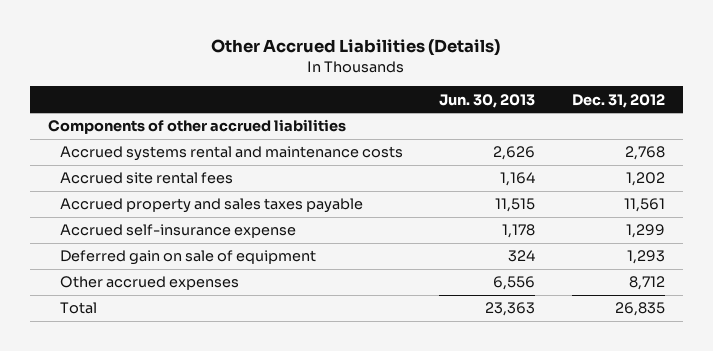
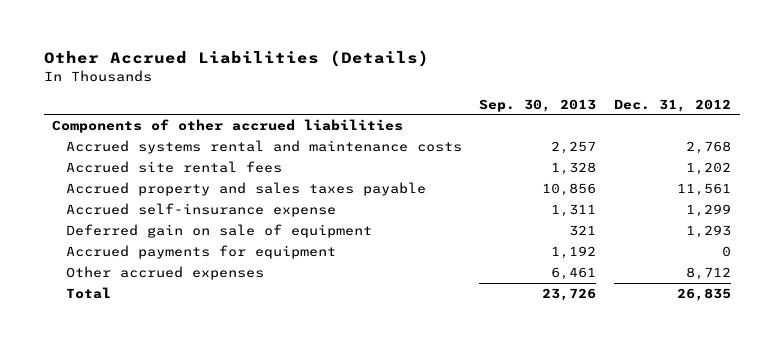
[439,93,536,108] Jun. 30, 2013 -> none
none -> [479,98,597,112] Sep. 30, 2013
none -> [65,244,336,259] Accrued payments for equipment

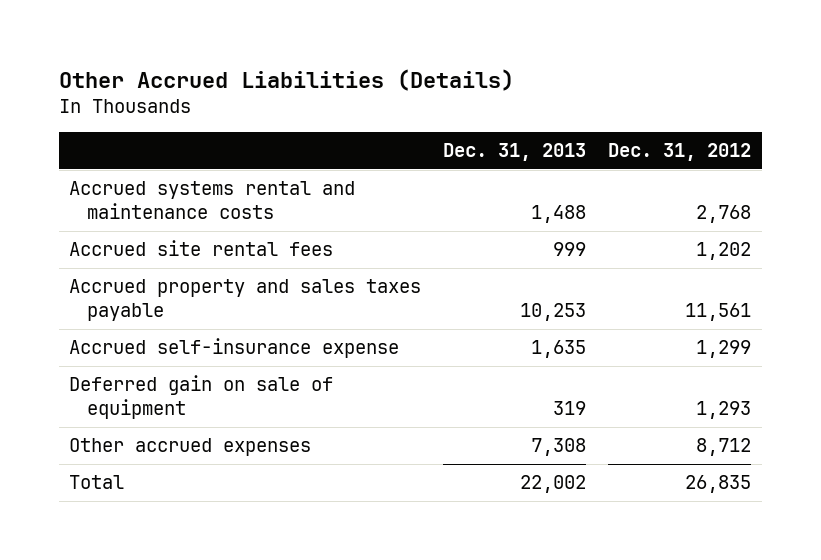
[479,98,597,112] Sep. 30, 2013 -> none
none -> [443,142,587,161] Dec. 31, 2013
[52,118,404,133] Components of other accrued liabilities -> none
[65,244,336,259] Accrued payments for equipment -> none

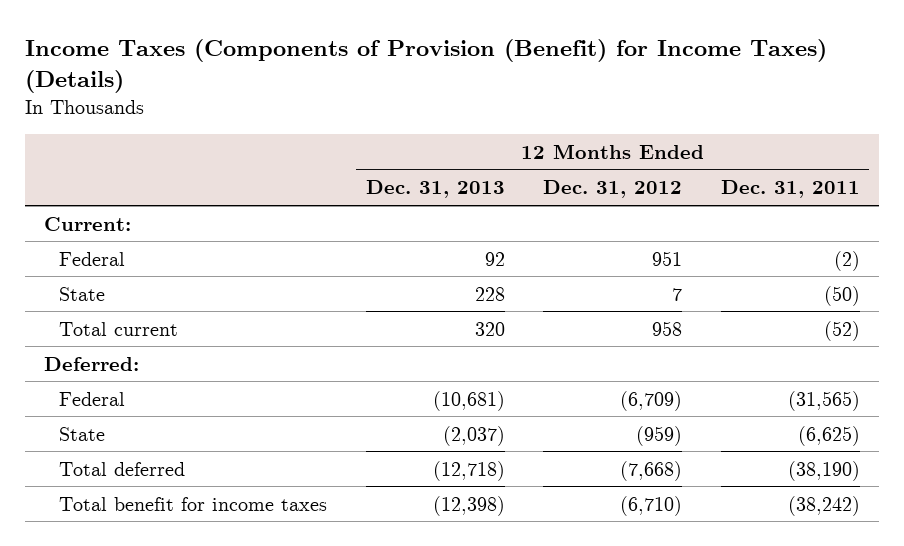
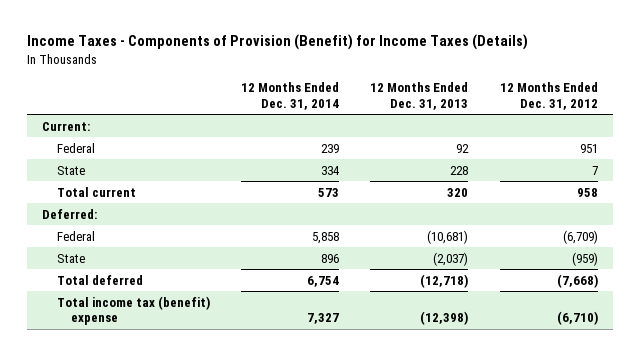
[24,39,827,94] Income Taxes (Components of Provision (Benefit) for Income Taxes) (Details) -> [26,34,528,51] Income Taxes - Components of Provision (Benefit) for Income Taxes (Details)
[720,180,860,199] Dec. 31, 2011 -> none
none -> [241,82,340,110] 12 Months Ended Dec. 31, 2014
[59,496,328,511] Total benefit for income taxes -> [56,295,210,326] Total income tax (benefit) expense

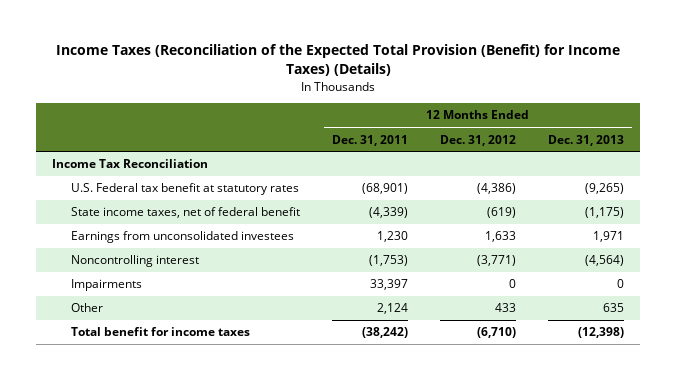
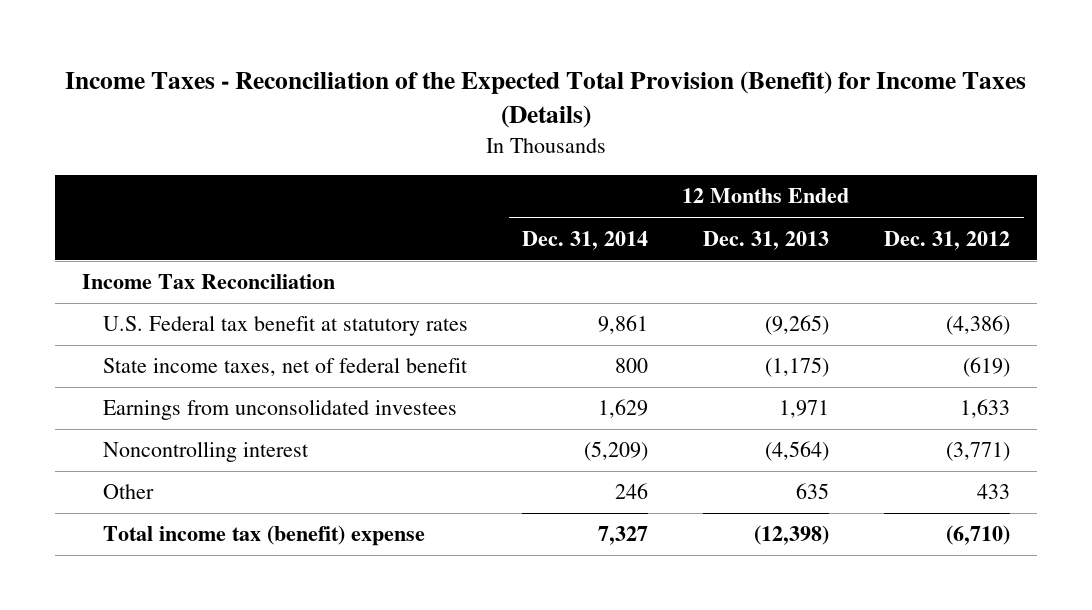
[56,44,621,77] Income Taxes (Reconciliation of the Expected Total Provision (Benefit) for Income Taxes) (Details) -> [65,70,1027,129] Income Taxes - Reconciliation of the Expected Total Provision (Benefit) for Income Taxes (Details)
[332,134,409,146] Dec. 31, 2011 -> none
none -> [522,230,649,250] Dec. 31, 2014
[71,279,143,292] Impairments -> none
[71,327,251,337] Total benefit for income taxes -> [102,525,425,547] Total income tax (benefit) expense

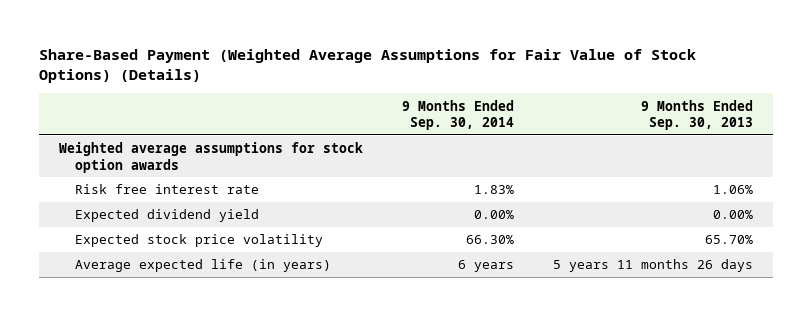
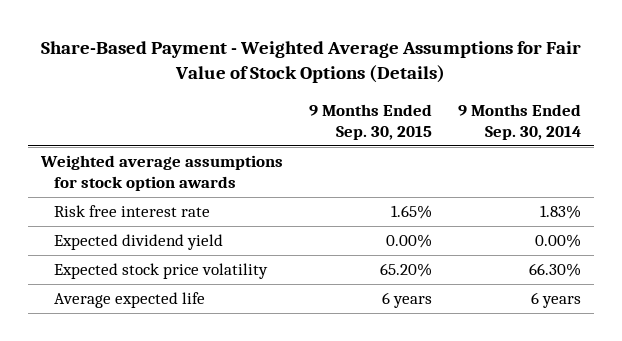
[39,48,697,84] Share-Based Payment (Weighted Average Assumptions for Fair Value of Stock Options) (Details) -> [40,40,581,84] Share-Based Payment - Weighted Average Assumptions for Fair Value of Stock Options (Details)
[641,99,754,131] 9 Months Ended Sep. 30, 2013 -> none
none -> [308,104,432,140] 9 Months Ended Sep. 30, 2015
[74,259,331,273] Average expected life (in years) -> [54,292,206,309] Average expected life

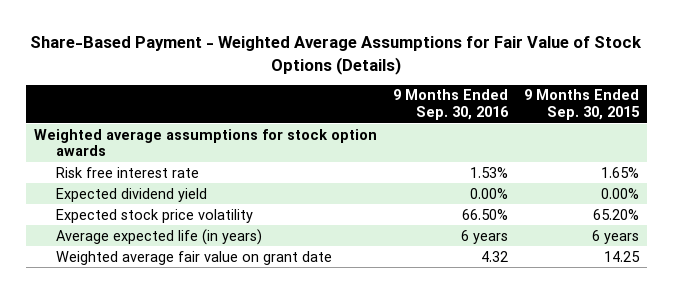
[457,104,581,140] 9 Months Ended Sep. 30, 2014 -> none
none -> [392,89,509,120] 9 Months Ended Sep. 30, 2016
[54,292,206,309] Average expected life -> [56,228,263,245] Average expected life (in years)
none -> [56,250,333,265] Weighted average fair value on grant date

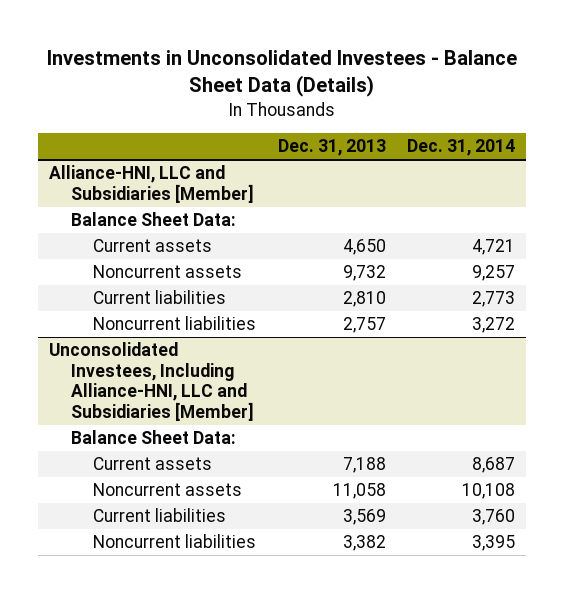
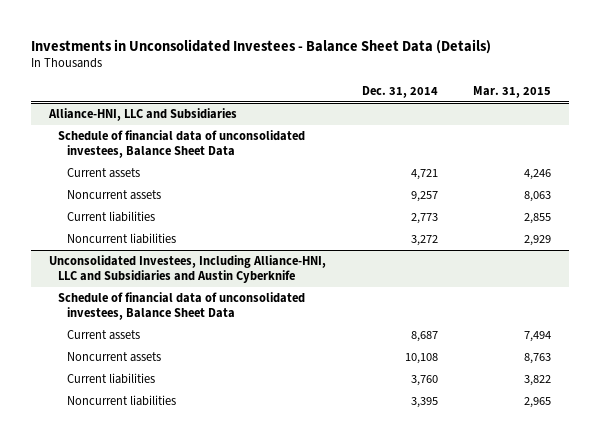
[277,139,386,157] Dec. 31, 2013 -> none
none -> [473,85,552,98] Mar. 31, 2015
[49,165,255,203] Alliance-HNI, LLC and Subsidiaries [Member] -> [48,107,238,121] Alliance-HNI, LLC and Subsidiaries
[71,212,237,227] Balance Sheet Data: -> [58,129,306,159] Schedule of financial data of unconsolidated investees, Balance Sheet Data
[49,342,255,421] Unconsolidated Investees, Including Alliance-HNI, LLC and Subsidiaries [Member] -> [49,254,327,284] Unconsolidated Investees, Including Alliance-HNI, LLC and Subsidiaries and Austin Cyberknife
[71,430,237,445] Balance Sheet Data: -> [58,291,306,321] Schedule of financial data of unconsolidated investees, Balance Sheet Data

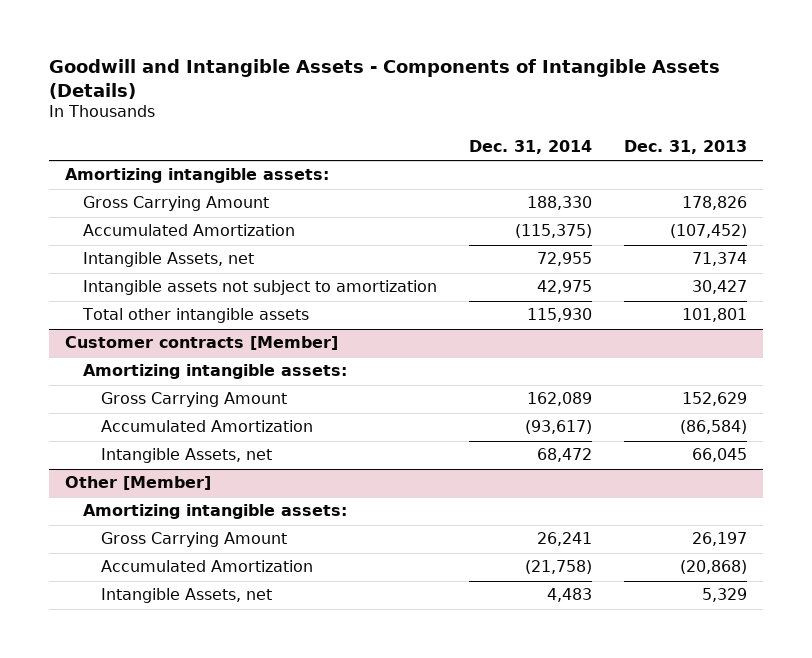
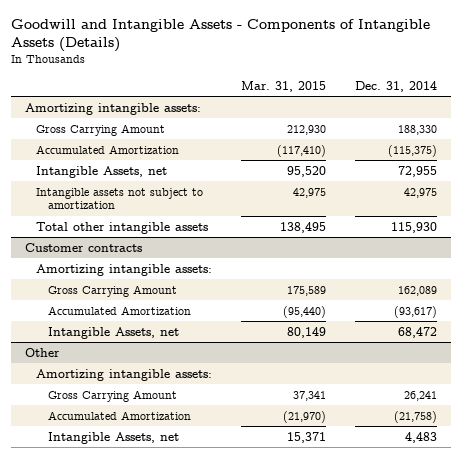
[623,140,747,155] Dec. 31, 2013 -> none
none -> [241,80,327,92] Mar. 31, 2015
[65,336,339,351] Customer contracts [Member] -> [25,242,143,252] Customer contracts
[65,476,212,491] Other [Member] -> [25,347,61,357] Other

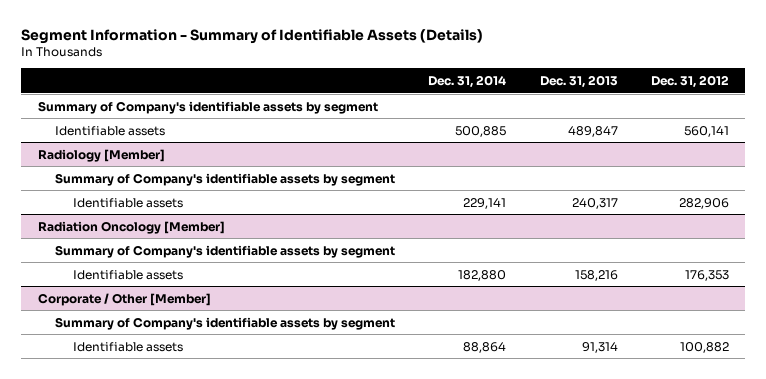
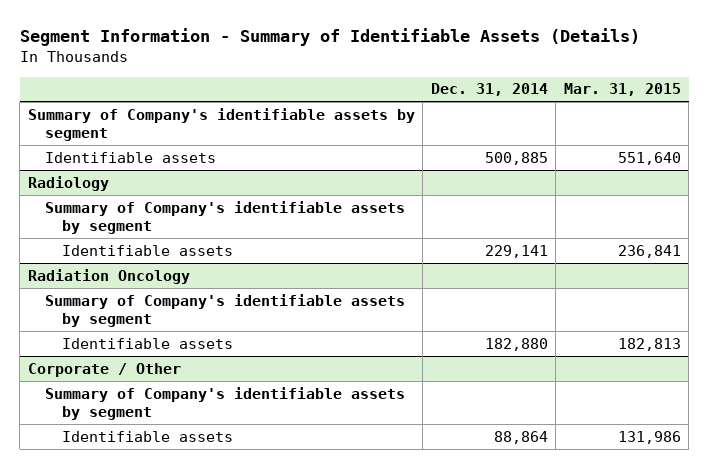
[539,75,618,89] Dec. 31, 2013 -> none
[650,75,729,89] Dec. 31, 2012 -> none
none -> [563,83,681,97] Mar. 31, 2015
[37,148,165,162] Radiology [Member] -> [27,175,109,191] Radiology
[37,220,225,234] Radiation Oncology [Member] -> [27,268,190,284] Radiation Oncology
[37,292,211,306] Corporate / Other [Member] -> [27,362,181,377] Corporate / Other

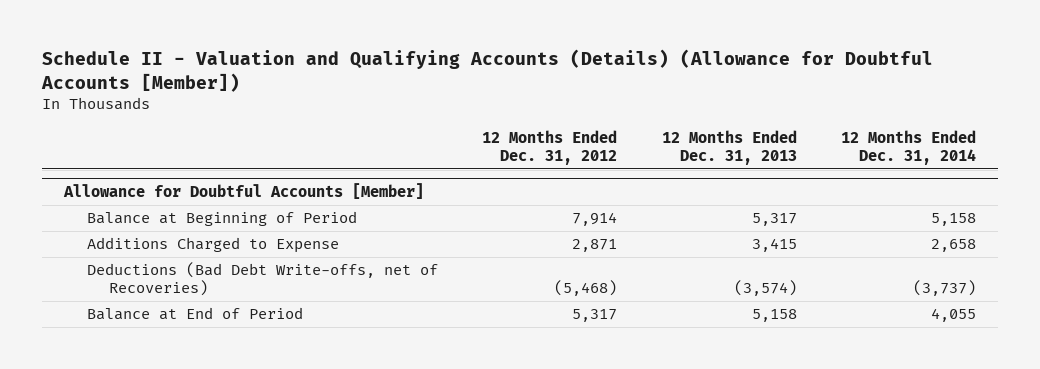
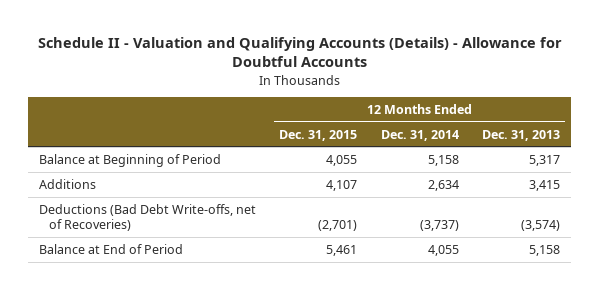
[40,49,933,92] Schedule II - Valuation and Qualifying Accounts (Details) (Allowance for Doubtful Accounts [Member]) -> [37,36,562,68] Schedule II - Valuation and Qualifying Accounts (Details) - Allowance for Doubtful Accounts
[482,129,618,165] 12 Months Ended Dec. 31, 2012 -> none
none -> [279,129,358,141] Dec. 31, 2015
[63,183,425,200] Allowance for Doubtful Accounts [Member] -> none
[86,237,339,254] Additions Charged to Expense -> [39,178,97,189] Additions
[931,239,977,253] 2,658 -> [427,179,459,191] 2,634

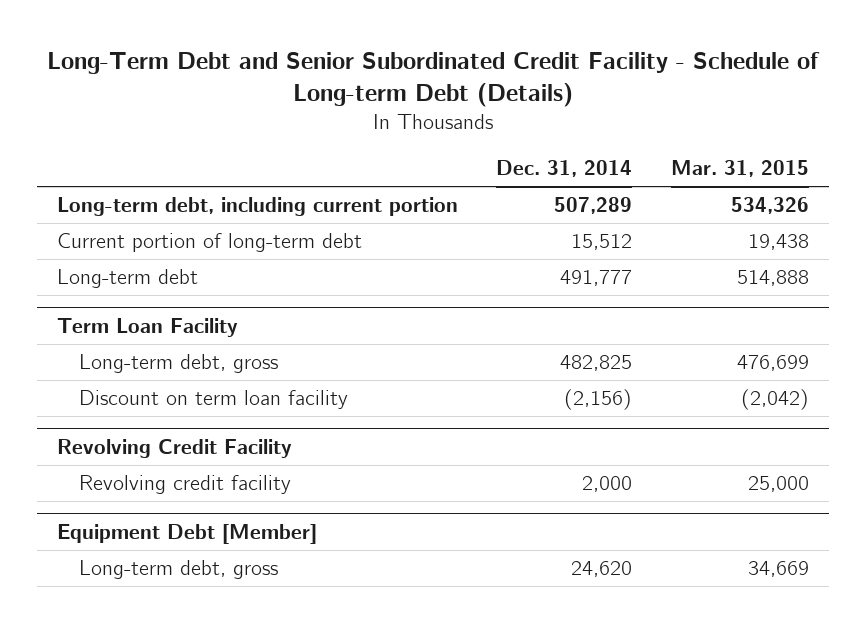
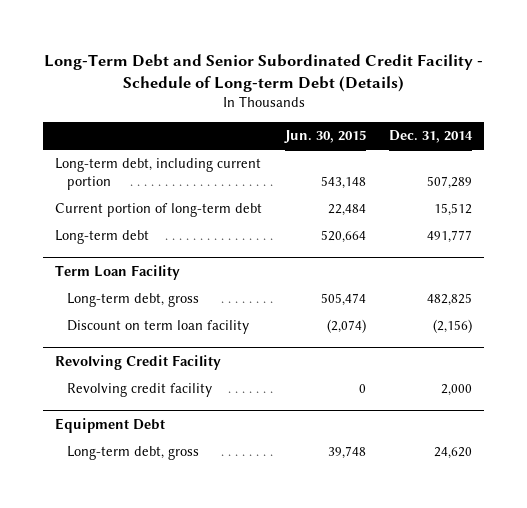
[671,160,810,178] Mar. 31, 2015 -> none
none -> [284,130,367,144] Jun. 30, 2015
[56,524,317,545] Equipment Debt [Member] -> [54,418,165,434] Equipment Debt

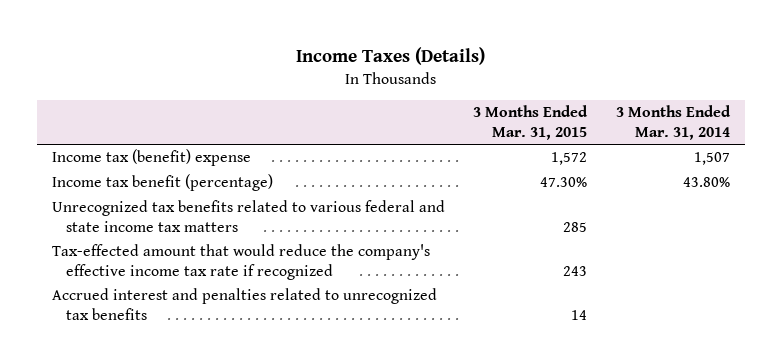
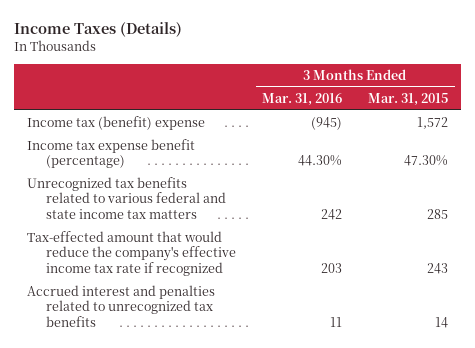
[616,105,732,140] 3 Months Ended Mar. 31, 2014 -> none
none -> [262,92,343,106] Mar. 31, 2016
[51,174,273,192] Income tax benefit (percentage) -> [27,139,196,169] Income tax expense benefit (percentage)

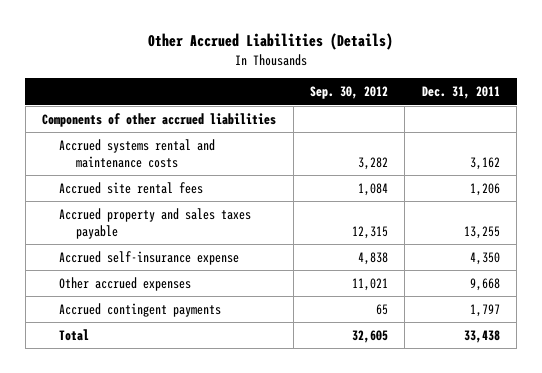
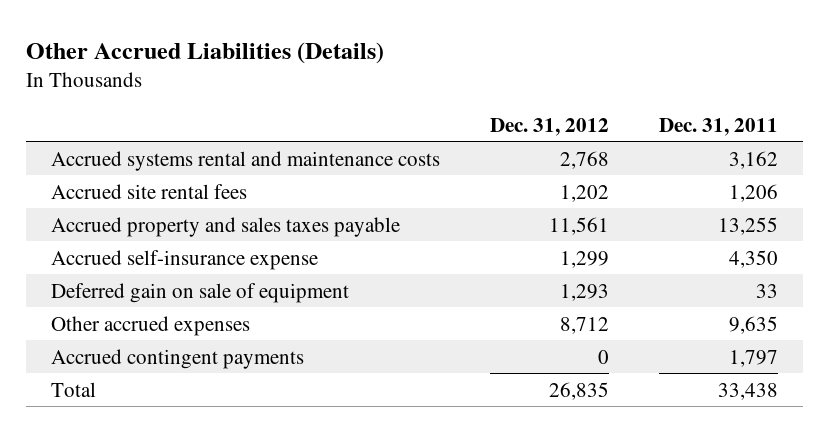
[309,86,388,100] Sep. 30, 2012 -> none
none -> [490,117,610,136] Dec. 31, 2012
[42,112,277,127] Components of other accrued liabilities -> none
none -> [51,282,350,303] Deferred gain on sale of equipment
[469,277,500,291] 9,668 -> [728,315,778,334] 9,635

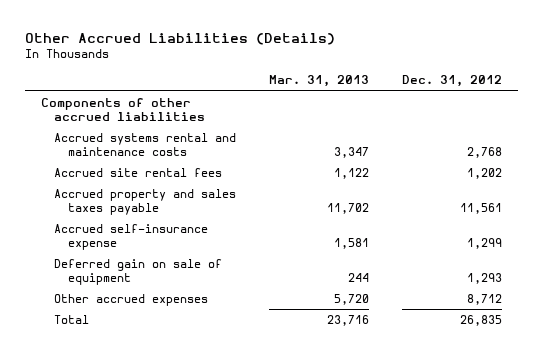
[658,117,778,136] Dec. 31, 2011 -> none
none -> [268,75,369,88] Mar. 31, 2013
none -> [41,98,206,121] Components of other accrued liabilities
[51,348,305,369] Accrued contingent payments -> none

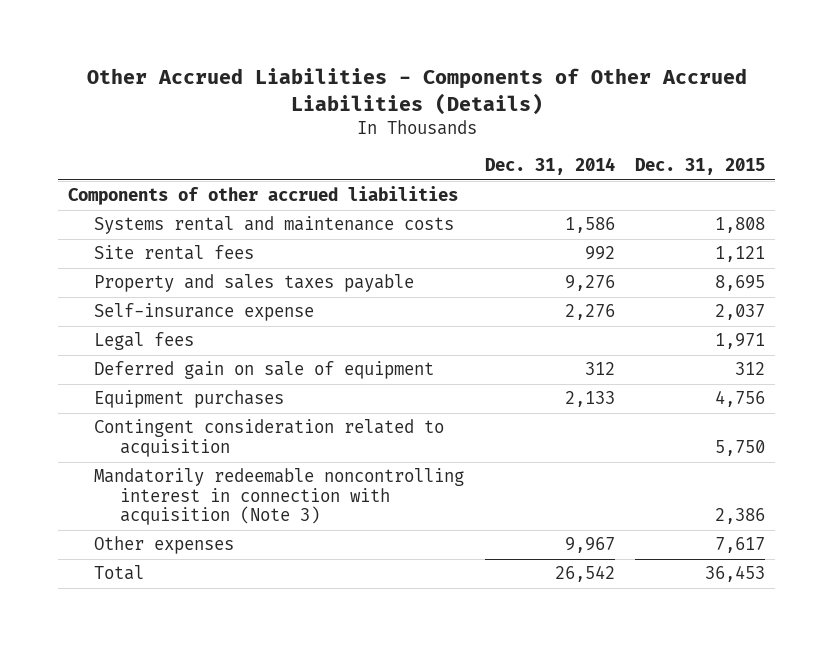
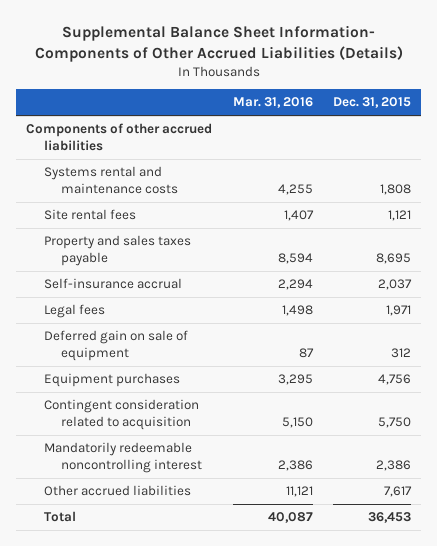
[86,68,747,115] Other Accrued Liabilities - Components of Other Accrued Liabilities (Details) -> [34,24,403,62] Supplemental Balance Sheet Information- Components of Other Accrued Liabilities (Details)
[484,156,615,175] Dec. 31, 2014 -> none
none -> [232,97,313,109] Mar. 31, 2016
[94,303,315,322] Self-insurance expense -> [43,278,182,290] Self-insurance accrual
[94,468,465,526] Mandatorily redeemable noncontrolling interest in connection with acquisition (Note 3) -> [43,442,203,474] Mandatorily redeemable noncontrolling interest
[94,536,235,555] Other expenses -> [43,485,191,497] Other accrued liabilities

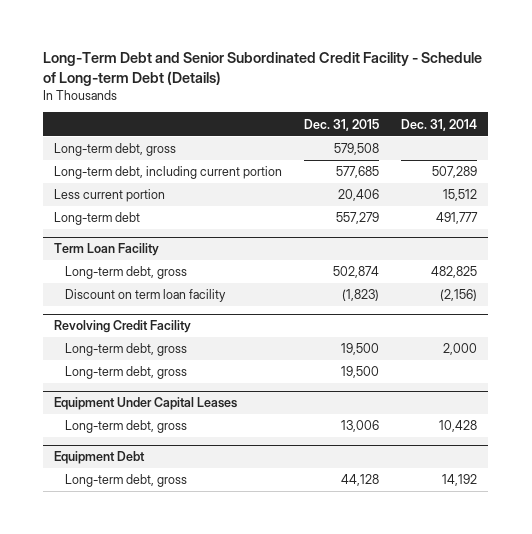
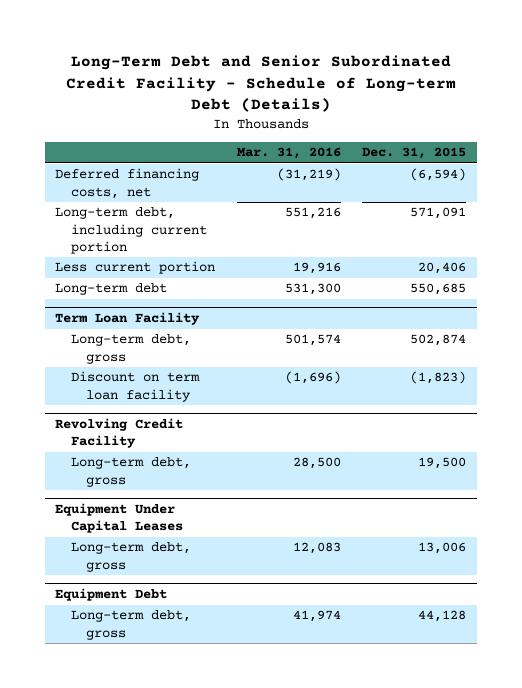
[401,118,478,131] Dec. 31, 2014 -> none
none -> [236,147,341,160] Mar. 31, 2016
[54,143,177,157] Long-term debt, gross -> none
none -> [55,168,200,199] Deferred financing costs, net
[336,166,380,179] 577,685 -> [410,207,467,220] 571,091
[336,212,380,225] 557,279 -> [410,283,467,296] 550,685
[65,366,188,380] Long-term debt, gross -> none

